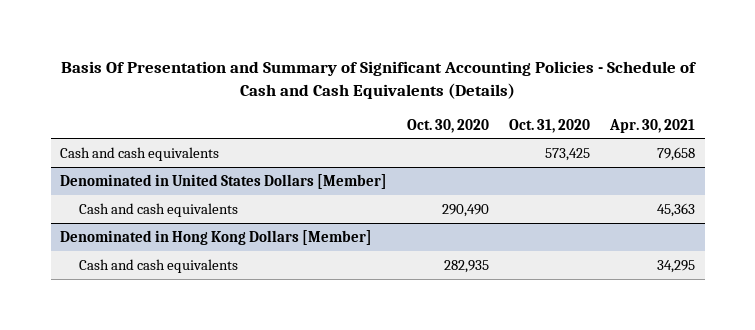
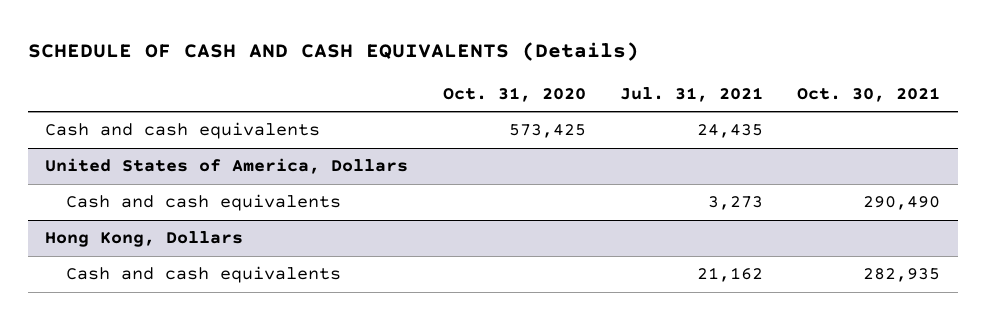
[60,61,697,100] Basis Of Presentation and Summary of Significant Accounting Policies - Schedule of Cash and Cash Equivalents (Details) -> [28,41,640,61] SCHEDULE OF CASH AND CASH EQUIVALENTS (Details)
[407,118,490,133] Oct. 30, 2020 -> none
[608,118,695,133] Apr. 30, 2021 -> none
none -> [620,86,764,102] Jul. 31, 2021
none -> [797,86,941,102] Oct. 30, 2021
[60,173,388,189] Denominated in United States Dollars [Member] -> [45,158,409,175] United States of America, Dollars
[60,229,373,245] Denominated in Hong Kong Dollars [Member] -> [45,231,244,248] Hong Kong, Dollars

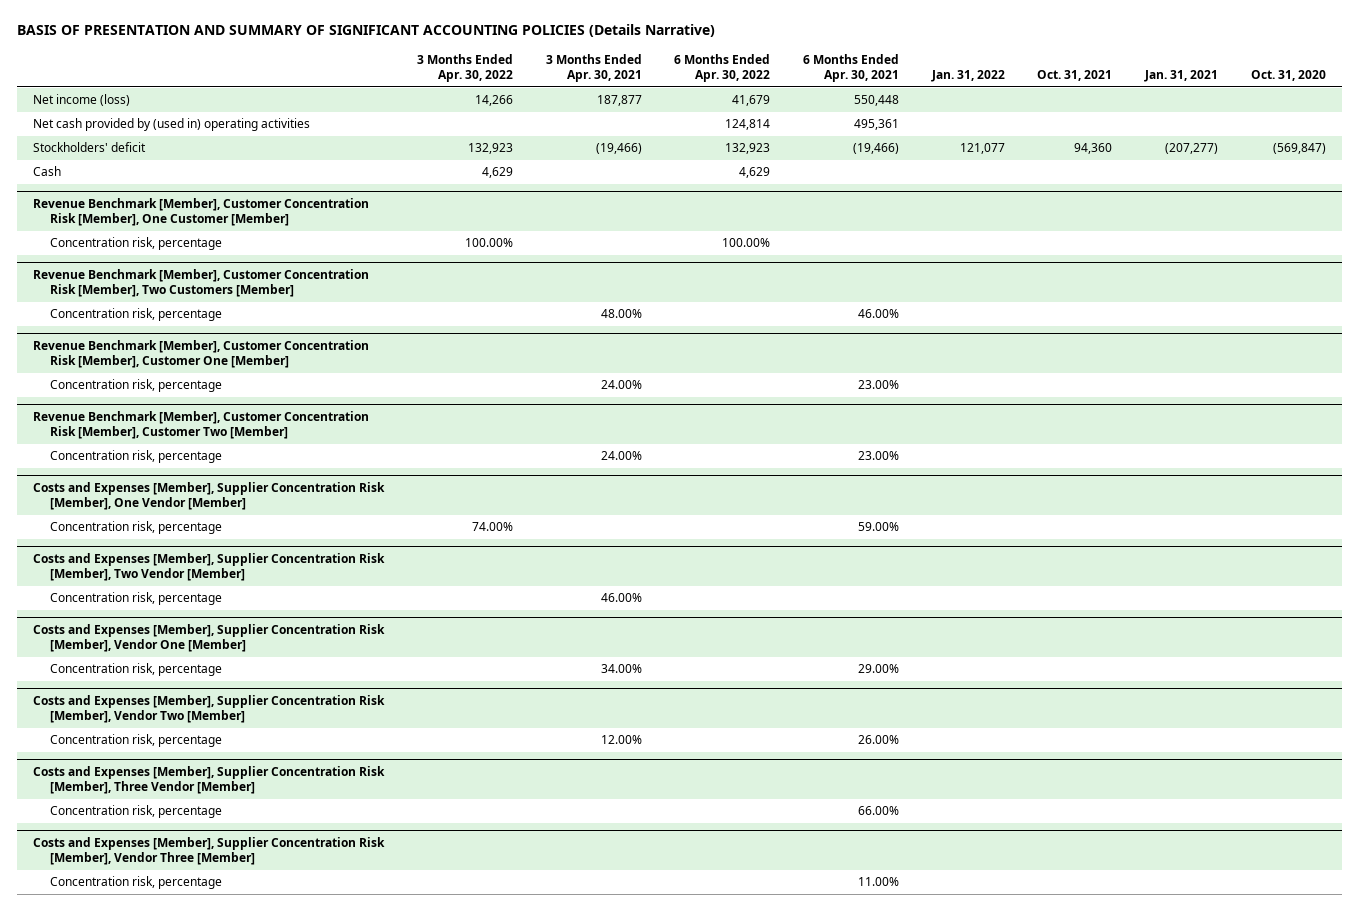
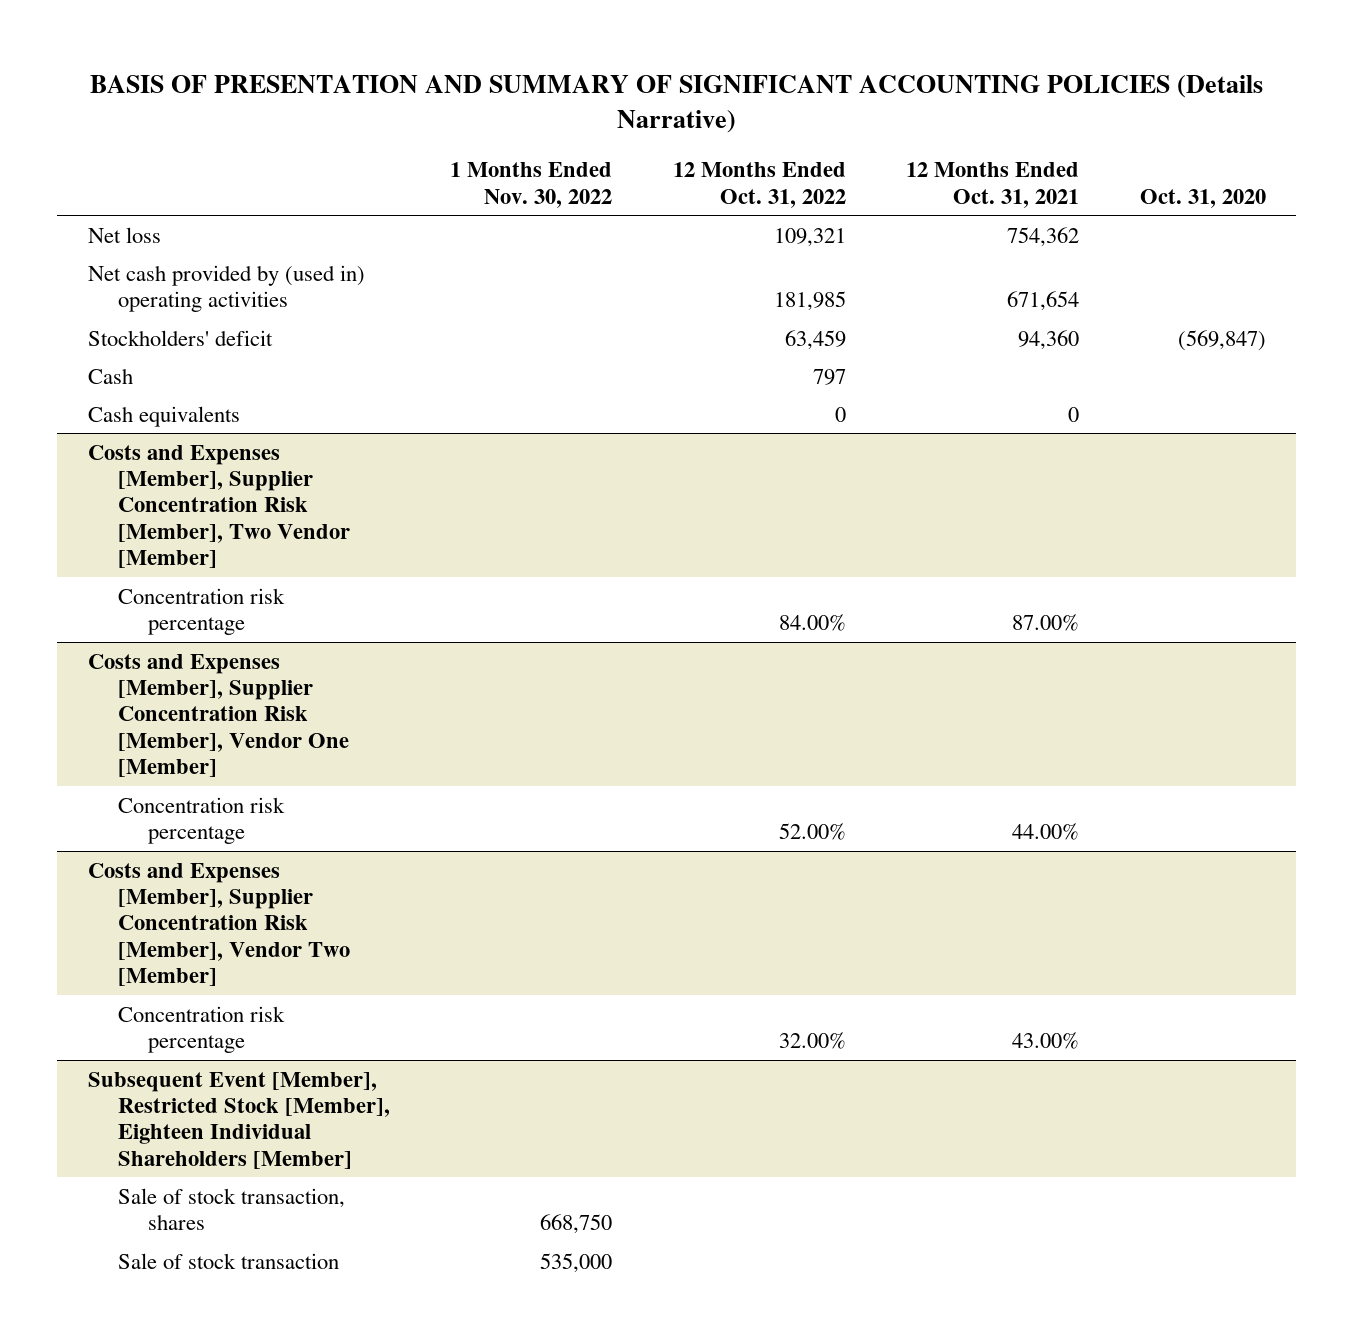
[416,53,513,83] 3 Months Ended Apr. 30, 2022 -> none
[545,53,642,83] 3 Months Ended Apr. 30, 2021 -> none
[674,53,771,83] 6 Months Ended Apr. 30, 2022 -> none
[802,53,899,83] 6 Months Ended Apr. 30, 2021 -> none
[930,70,1005,83] Jan. 31, 2022 -> none
[1037,70,1113,82] Oct. 31, 2021 -> none
[1144,70,1219,83] Jan. 31, 2021 -> none
none -> [450,162,613,208] 1 Months Ended Nov. 30, 2022
none -> [672,162,846,208] 12 Months Ended Oct. 31, 2022
none -> [906,162,1080,208] 12 Months Ended Oct. 31, 2021
[33,94,131,107] Net income (loss) -> [87,226,161,243] Net loss
[33,197,370,227] Revenue Benchmark [Member], Customer Concentration Risk [Member], One Customer [Member] -> none
[49,237,222,251] Concentration risk, percentage -> none
[33,268,370,298] Revenue Benchmark [Member], Customer Concentration Risk [Member], Two Customers [Member] -> none
[49,308,222,322] Concentration risk, percentage -> none
[33,339,370,369] Revenue Benchmark [Member], Customer Concentration Risk [Member], Customer One [Member] -> none
[49,379,222,393] Concentration risk, percentage -> none
[33,410,370,440] Revenue Benchmark [Member], Customer Concentration Risk [Member], Customer Two [Member] -> none
[49,450,222,464] Concentration risk, percentage -> none
[33,481,386,511] Costs and Expenses [Member], Supplier Concentration Risk [Member], One Vendor [Member] -> none
[49,521,222,535] Concentration risk, percentage -> none
none -> [87,405,240,427] Cash equivalents
[49,592,222,606] Concentration risk, percentage -> [117,587,285,635] Concentration risk percentage
[49,663,222,677] Concentration risk, percentage -> [117,796,285,844] Concentration risk percentage
[33,765,386,795] Costs and Expenses [Member], Supplier Concentration Risk [Member], Three Vendor [Member] -> none
[49,805,222,819] Concentration risk, percentage -> none
[33,836,386,866] Costs and Expenses [Member], Supplier Concentration Risk [Member], Vendor Three [Member] -> none
[49,876,222,890] Concentration risk, percentage -> none
[49,734,222,748] Concentration risk, percentage -> [117,1005,285,1053] Concentration risk percentage
none -> [87,1071,390,1169] Subsequent Event [Member], Restricted Stock [Member], Eighteen Individual Shareholders [Member]
none -> [117,1187,345,1230] Sale of stock transaction, shares
none -> [117,1252,339,1269] Sale of stock transaction

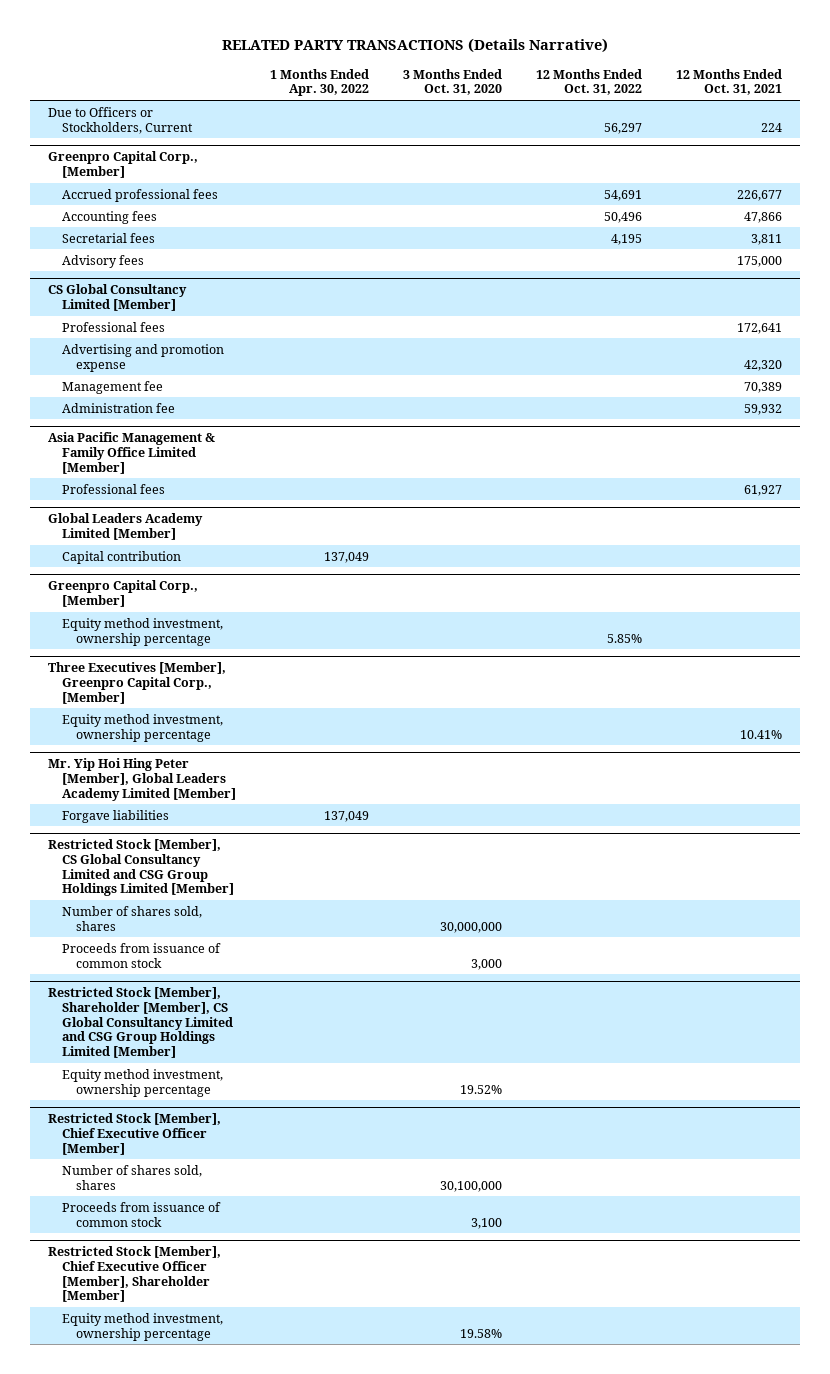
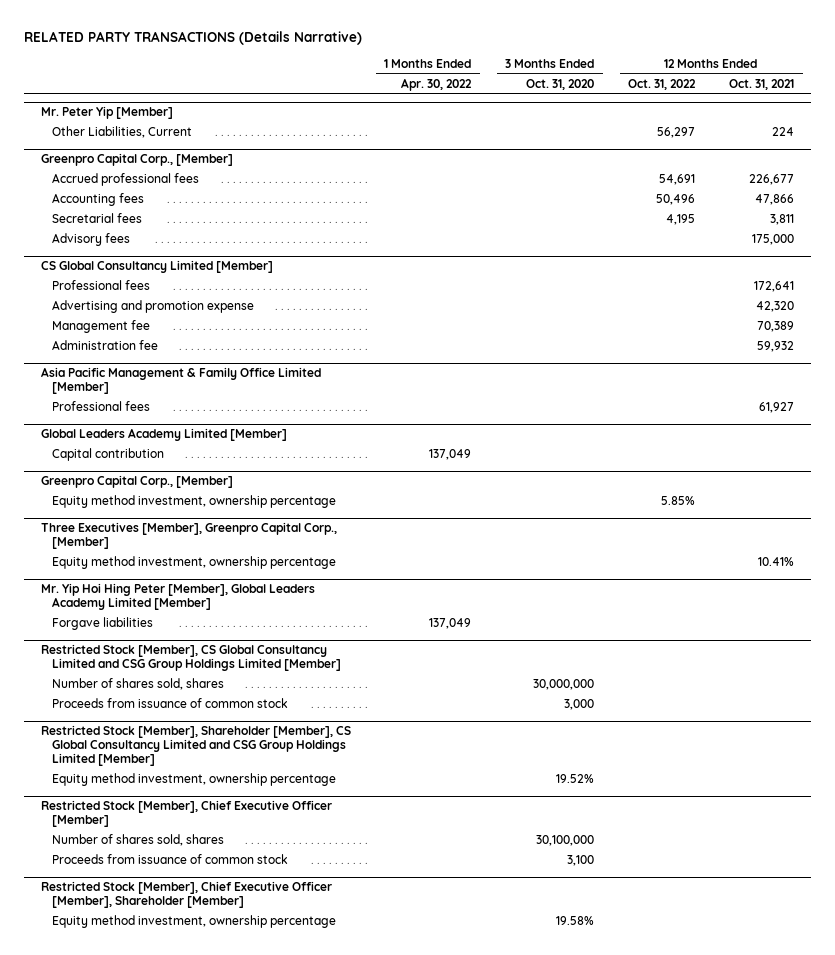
[47,106,193,134] Due to Officers or Stockholders, Current -> none
none -> [40,106,173,120] Mr. Peter Yip [Member]
none -> [52,126,193,139] Other Liabilities, Current

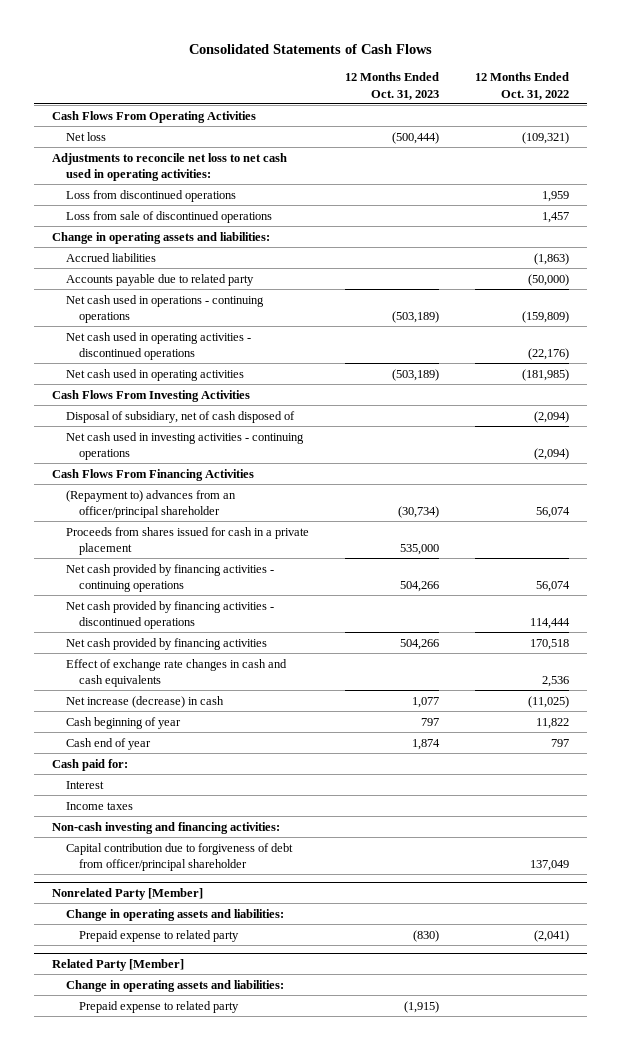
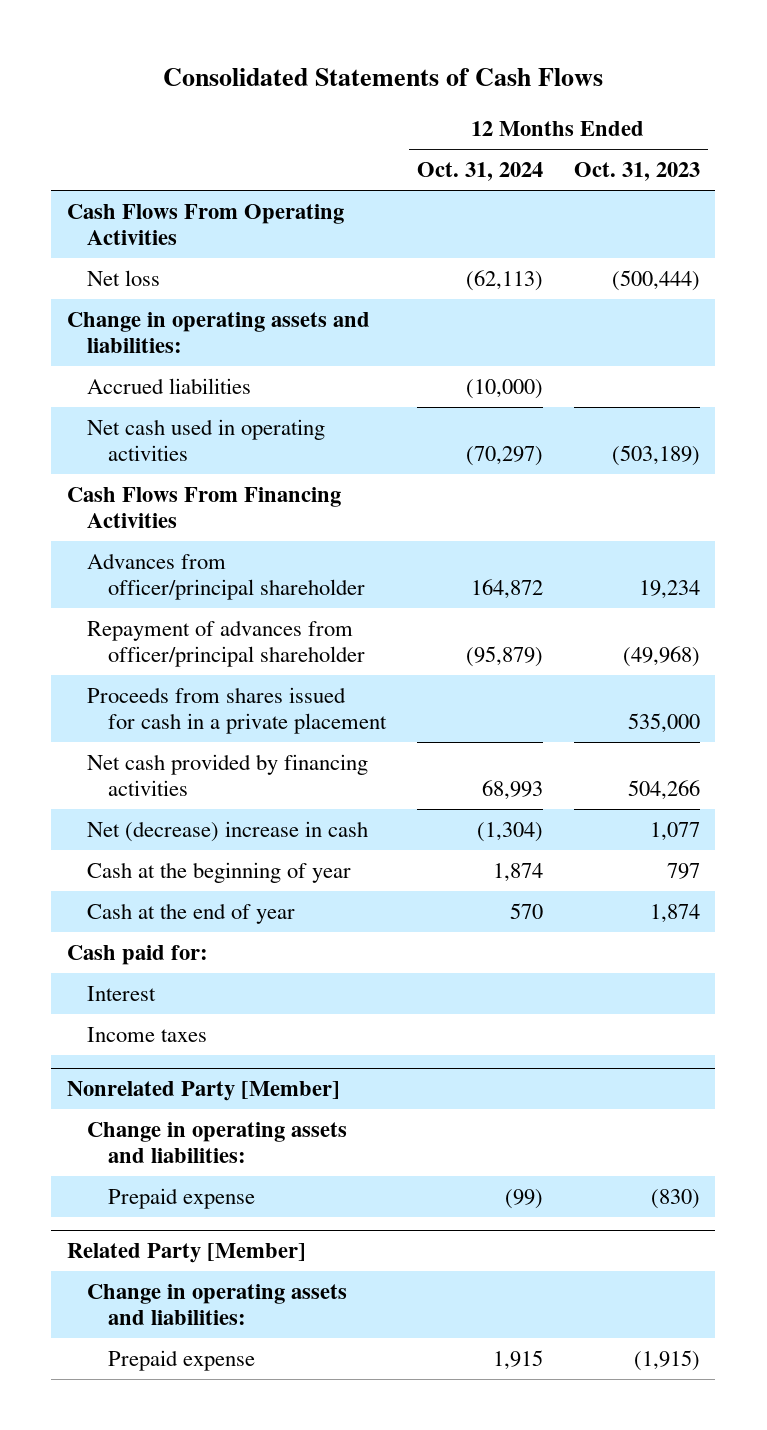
[475,72,570,100] 12 Months Ended Oct. 31, 2022 -> none
none -> [416,162,543,182] Oct. 31, 2024
[52,152,288,181] Adjustments to reconcile net loss to net cash used in operating activities: -> none
[65,189,236,202] Loss from discontinued operations -> none
[65,210,272,223] Loss from sale of discontinued operations -> none
[65,273,254,286] Accounts payable due to related party -> none
[65,294,264,323] Net cash used in operations - continuing operations -> none
[65,331,251,360] Net cash used in operating activities - discontinued operations -> none
[52,389,251,402] Cash Flows From Investing Activities -> none
[65,410,295,423] Disposal of subsidiary, net of cash disposed of -> none
[65,431,304,460] Net cash used in investing activities - continuing operations -> none
[65,489,236,518] (Repayment to) advances from an officer/principal shareholder -> [87,552,365,601] Advances from officer/principal shareholder
[398,505,440,518] (30,734) -> [638,580,700,600] 19,234
none -> [87,619,365,668] Repayment of advances from officer/principal shareholder
[65,563,274,592] Net cash provided by financing activities - continuing operations -> none
[65,600,274,629] Net cash provided by financing activities - discontinued operations -> none
[65,658,287,687] Effect of exchange rate changes in cash and cash equivalents -> none
[65,695,224,708] Net increase (decrease) in cash -> [87,820,369,842] Net (decrease) increase in cash
[65,716,181,729] Cash beginning of year -> [87,861,352,883] Cash at the beginning of year
[65,737,151,750] Cash end of year -> [87,902,296,924] Cash at the end of year
[52,821,281,834] Non-cash investing and financing activities: -> none
[65,842,293,871] Capital contribution due to forgiveness of debt from officer/principal shareholder -> none
[78,929,239,942] Prepaid expense to related party -> [107,1187,255,1209] Prepaid expense
[78,1000,239,1013] Prepaid expense to related party -> [107,1349,255,1371] Prepaid expense

